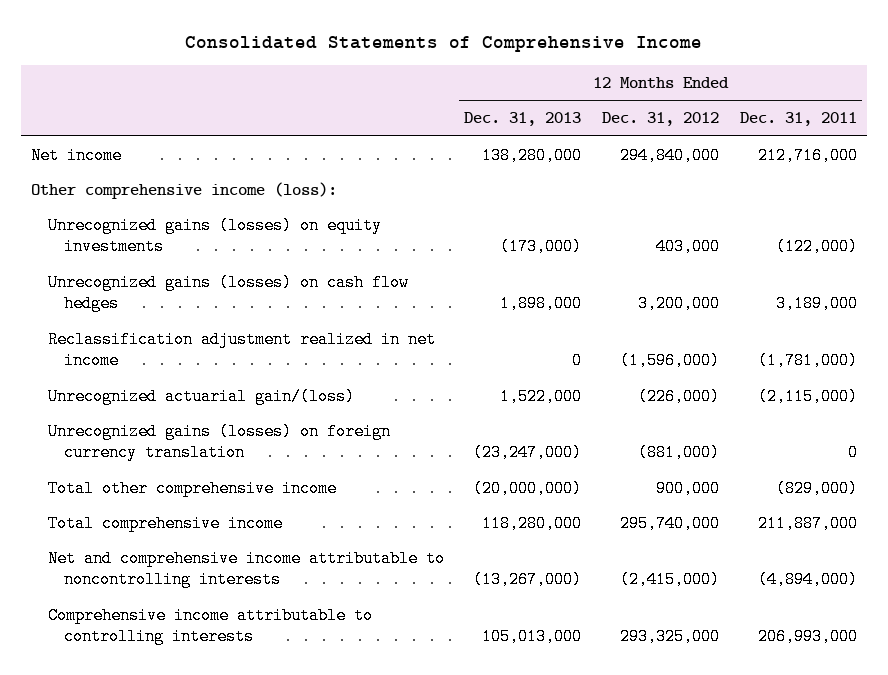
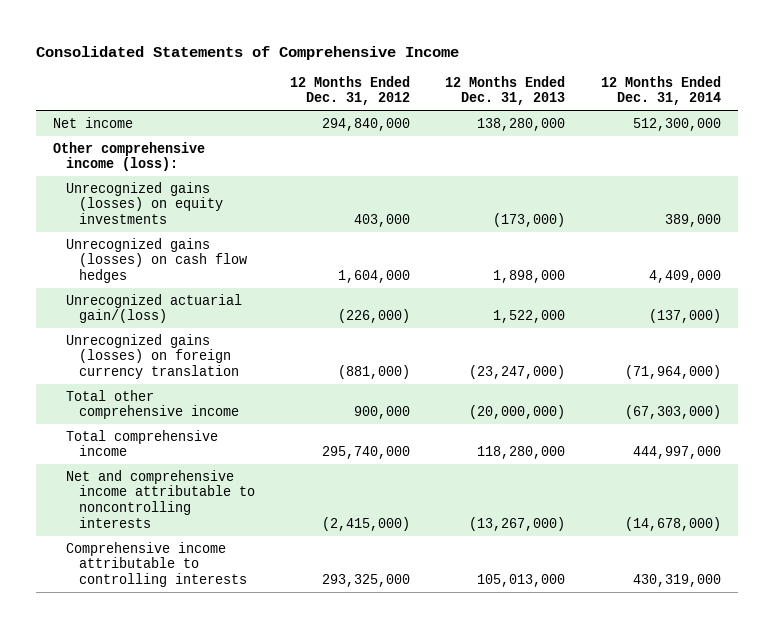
[739,112,857,127] Dec. 31, 2011 -> none
none -> [600,75,721,106] 12 Months Ended Dec. 31, 2014
[47,330,436,370] Reclassification adjustment realized in net income -> none
[638,295,721,313] 3,200,000 -> [338,270,411,284] 1,604,000

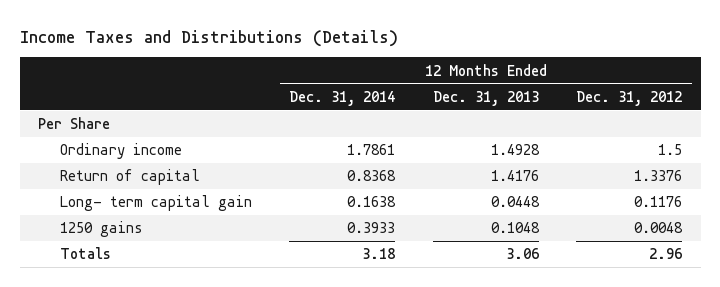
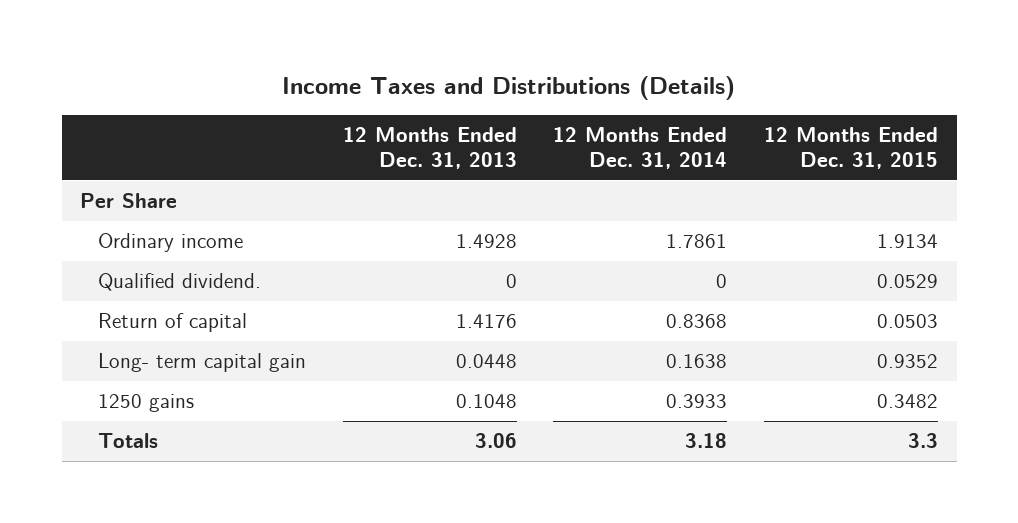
[576,90,683,106] Dec. 31, 2012 -> none
none -> [764,127,939,169] 12 Months Ended Dec. 31, 2015
none -> [97,273,261,292] Qualified dividend.

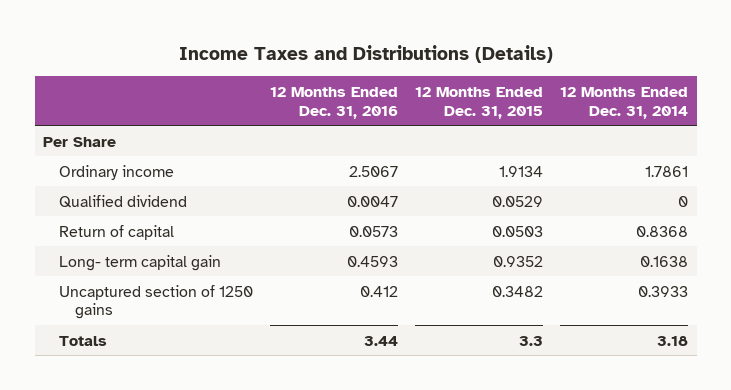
[342,127,517,169] 12 Months Ended Dec. 31, 2013 -> none
none -> [270,86,399,119] 12 Months Ended Dec. 31, 2016
[97,273,261,292] Qualified dividend. -> [59,194,188,208] Qualified dividend
[97,394,194,413] 1250 gains -> [59,284,254,320] Uncaptured section of 1250 gains

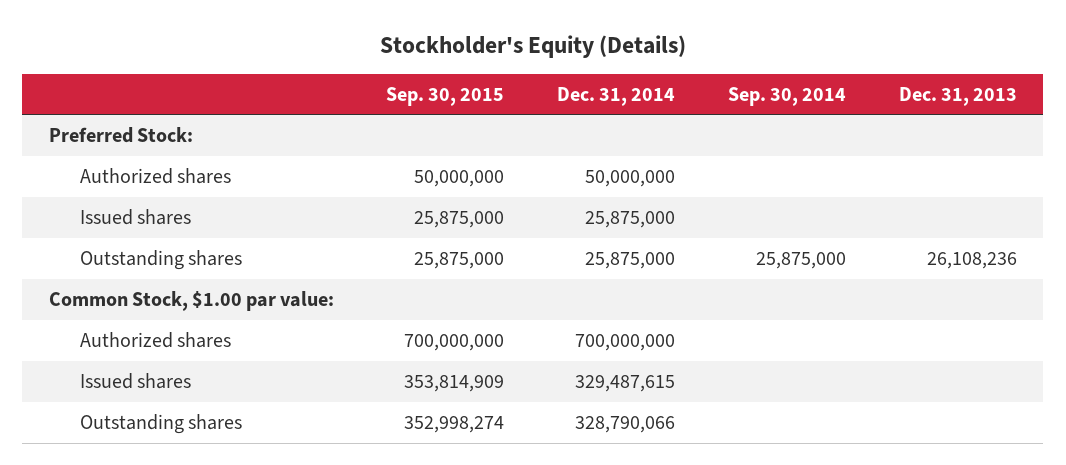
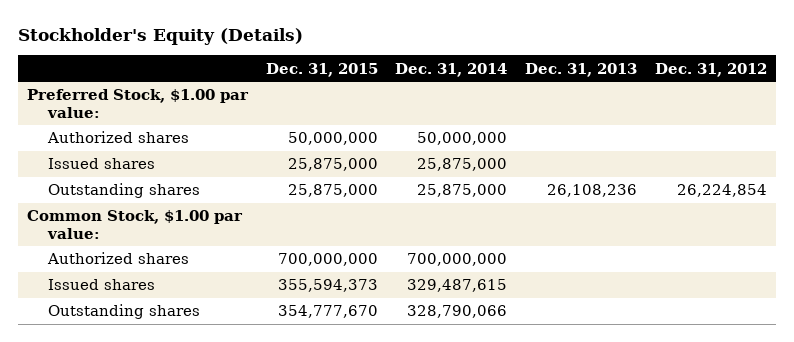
[386,86,505,106] Sep. 30, 2015 -> none
[728,86,847,106] Sep. 30, 2014 -> none
none -> [265,62,378,77] Dec. 31, 2015
none -> [654,62,767,77] Dec. 31, 2012
[48,126,193,143] Preferred Stock: -> [26,89,249,118] Preferred Stock, $1.00 par value:

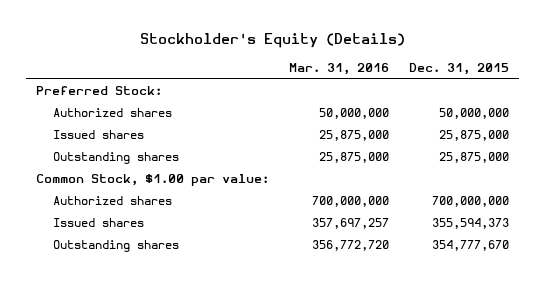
[395,62,508,77] Dec. 31, 2014 -> none
[525,62,638,77] Dec. 31, 2013 -> none
[654,62,767,77] Dec. 31, 2012 -> none
none -> [289,62,390,75] Mar. 31, 2016
[26,89,249,118] Preferred Stock, $1.00 par value: -> [36,85,163,95] Preferred Stock:

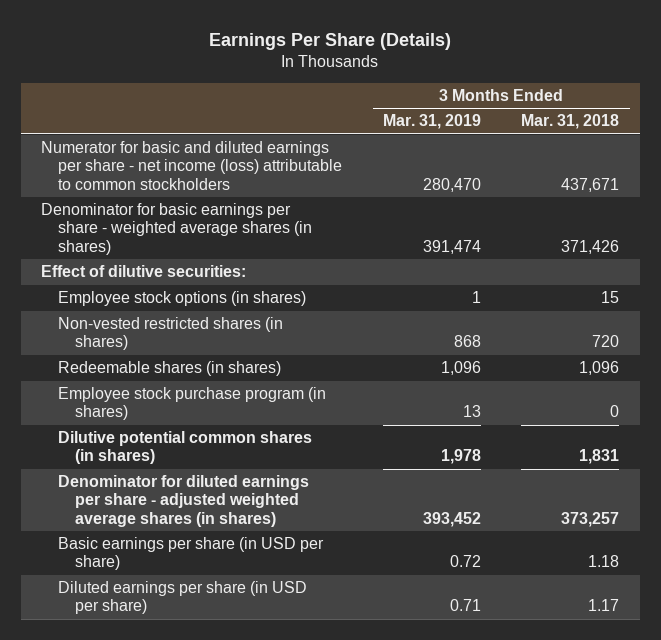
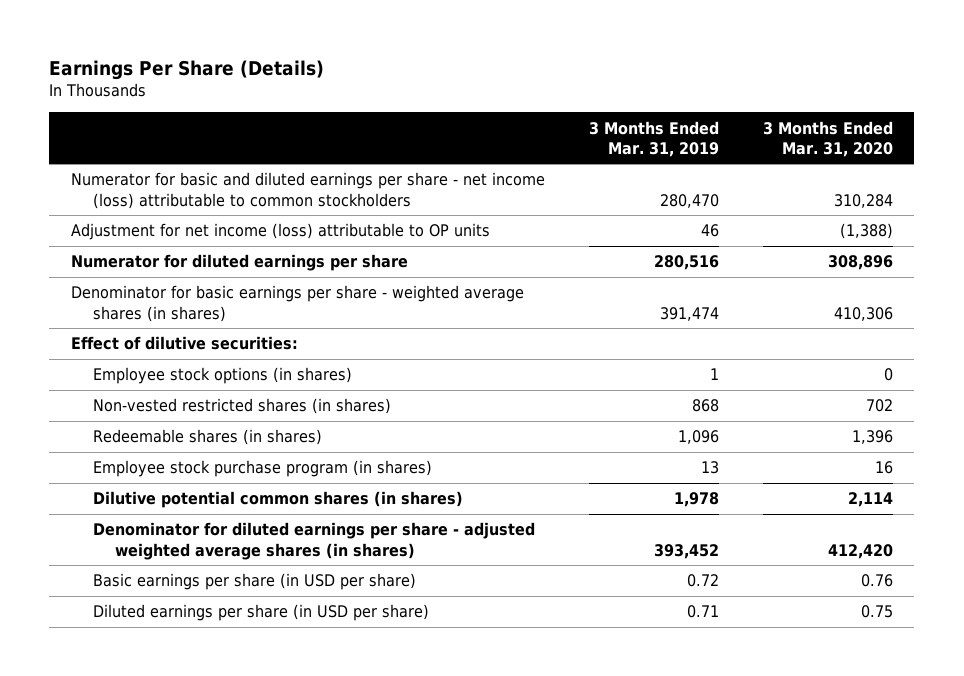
[521,114,620,130] Mar. 31, 2018 -> none
none -> [762,120,893,157] 3 Months Ended Mar. 31, 2020
none -> [71,223,491,241] Adjustment for net income (loss) attributable to OP units
none -> [71,254,409,272] Numerator for diluted earnings per share

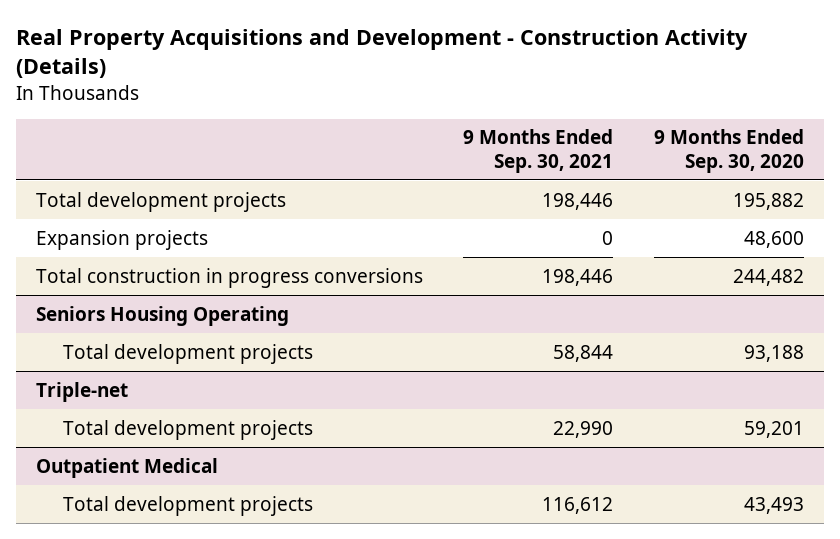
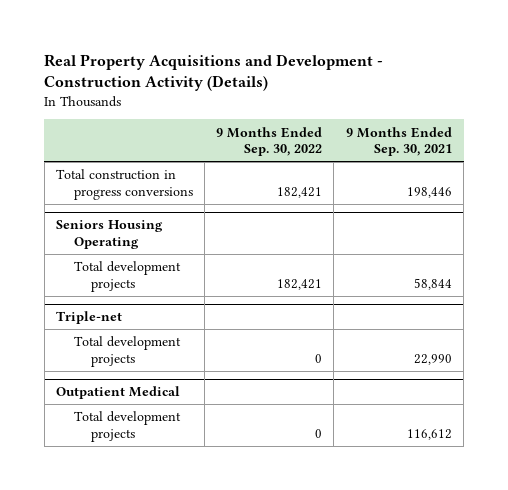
[653,129,804,173] 9 Months Ended Sep. 30, 2020 -> none
none -> [216,126,323,157] 9 Months Ended Sep. 30, 2022
[35,191,286,212] Total development projects -> none
[35,229,208,250] Expansion projects -> none

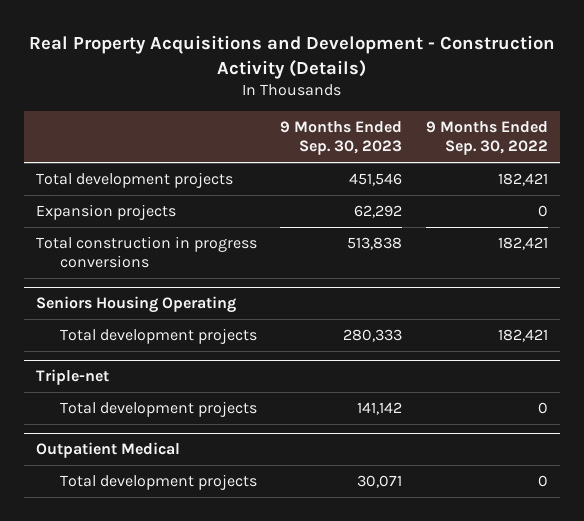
[345,126,452,157] 9 Months Ended Sep. 30, 2021 -> none
none -> [280,120,403,156] 9 Months Ended Sep. 30, 2023
none -> [35,171,233,188] Total development projects
none -> [35,203,176,220] Expansion projects

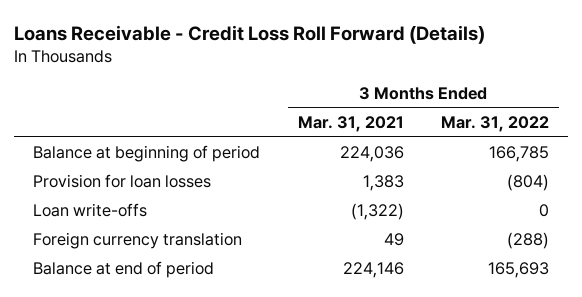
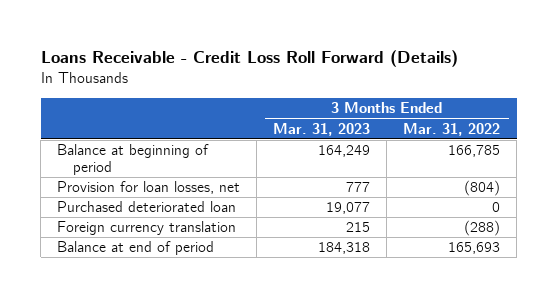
[297,116,404,133] Mar. 31, 2021 -> none
none -> [273,122,371,136] Mar. 31, 2023
[32,203,147,218] Loan write-offs -> none
[32,174,211,189] Provision for loan losses -> [57,181,241,195] Provision for loan losses, net
none -> [57,201,237,213] Purchased deteriorated loan

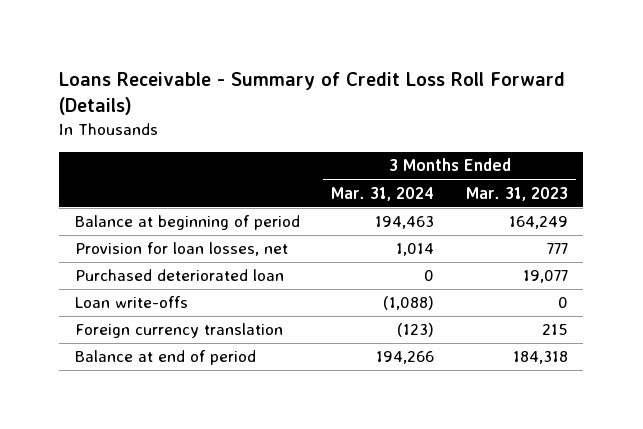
[40,50,458,68] Loans Receivable - Credit Loss Roll Forward (Details) -> [59,71,566,115] Loans Receivable - Summary of Credit Loss Roll Forward (Details)
[403,122,501,136] Mar. 31, 2022 -> none
none -> [331,186,435,201] Mar. 31, 2024
none -> [74,296,188,309] Loan write-offs

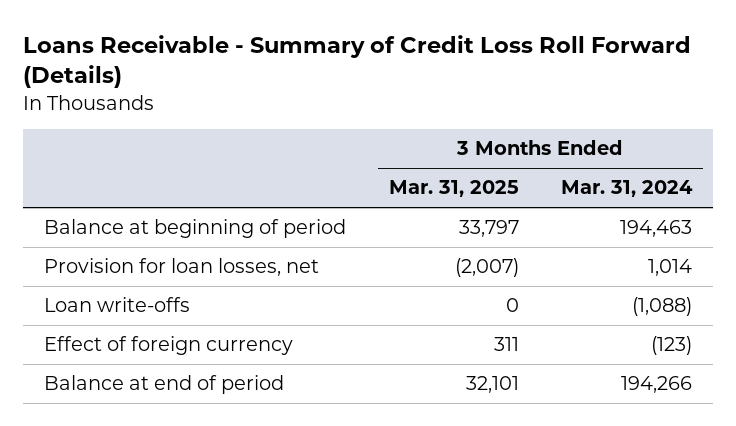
[465,186,568,201] Mar. 31, 2023 -> none
none -> [388,180,519,198] Mar. 31, 2025
[74,269,284,282] Purchased deteriorated loan -> none
[74,323,283,339] Foreign currency translation -> [44,336,294,356] Effect of foreign currency

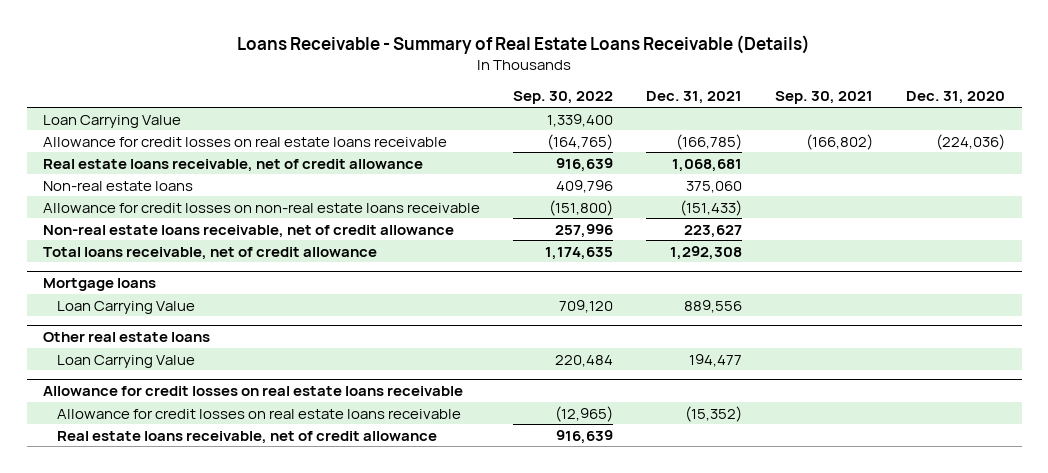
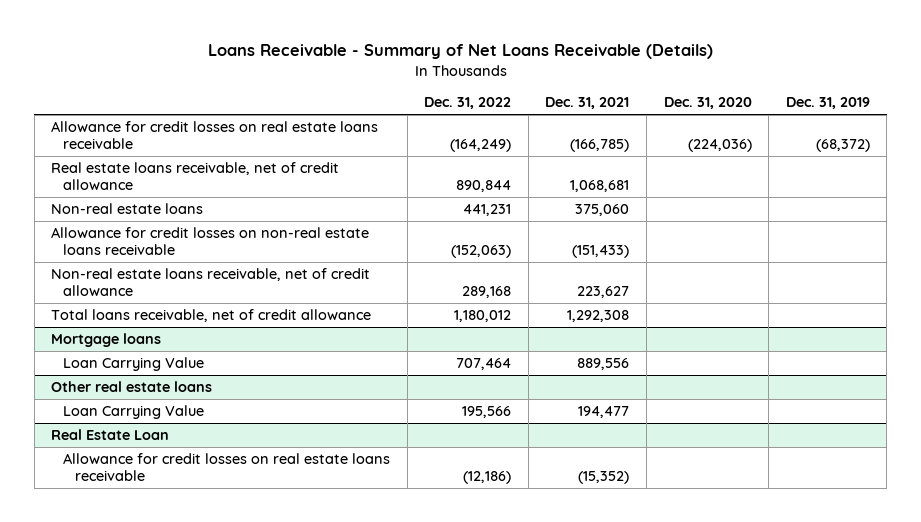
[237,34,811,54] Loans Receivable - Summary of Real Estate Loans Receivable (Details) -> [207,44,713,60] Loans Receivable - Summary of Net Loans Receivable (Details)
[513,91,614,105] Sep. 30, 2022 -> none
[775,91,874,105] Sep. 30, 2021 -> none
none -> [424,97,512,110] Dec. 31, 2022
none -> [785,97,870,110] Dec. 31, 2019
[43,114,182,128] Loan Carrying Value -> none
[43,385,464,396] Allowance for credit losses on real estate loans receivable -> [51,429,170,441] Real Estate Loan
[57,430,438,444] Real estate loans receivable, net of credit allowance -> none

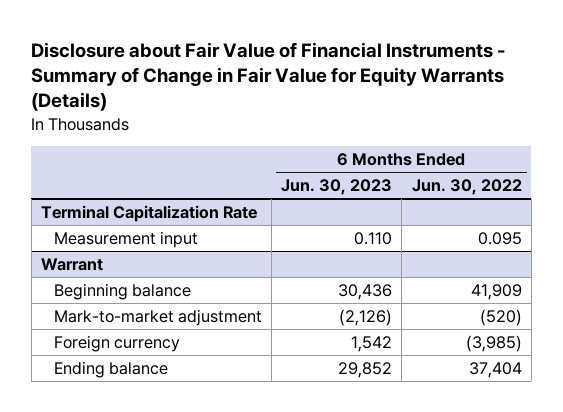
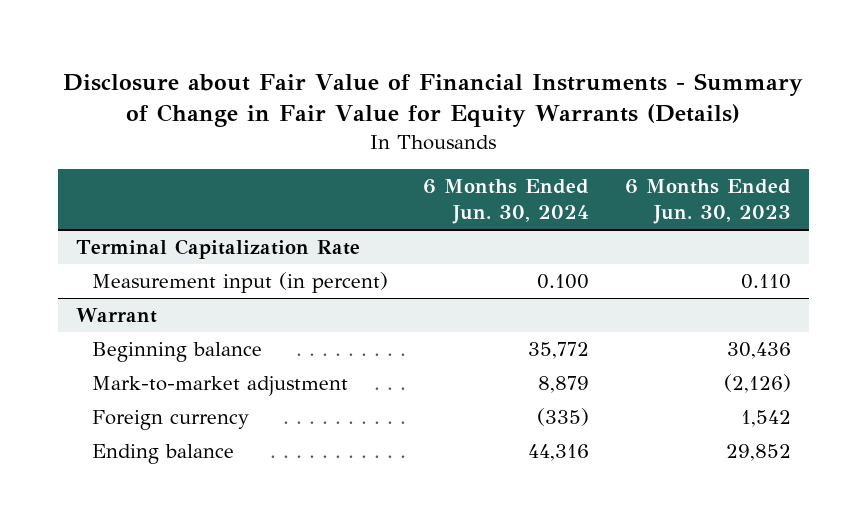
[411,178,522,195] Jun. 30, 2022 -> none
none -> [423,179,590,225] 6 Months Ended Jun. 30, 2024
[53,230,198,248] Measurement input -> [91,272,388,294] Measurement input (in percent)

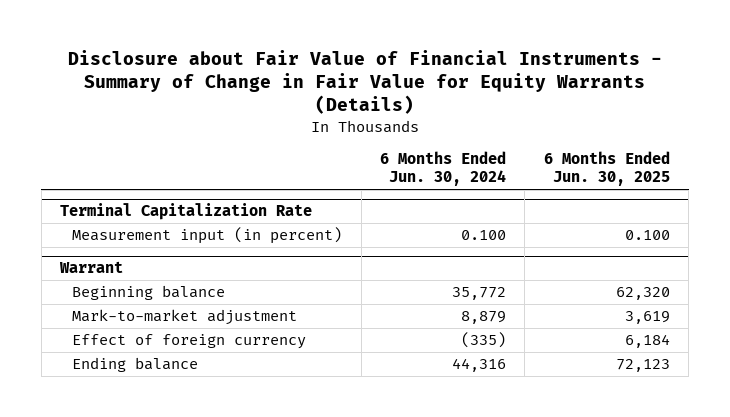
[624,179,791,225] 6 Months Ended Jun. 30, 2023 -> none
none -> [543,150,670,187] 6 Months Ended Jun. 30, 2025
[91,410,249,431] Foreign currency -> [72,334,307,350] Effect of foreign currency

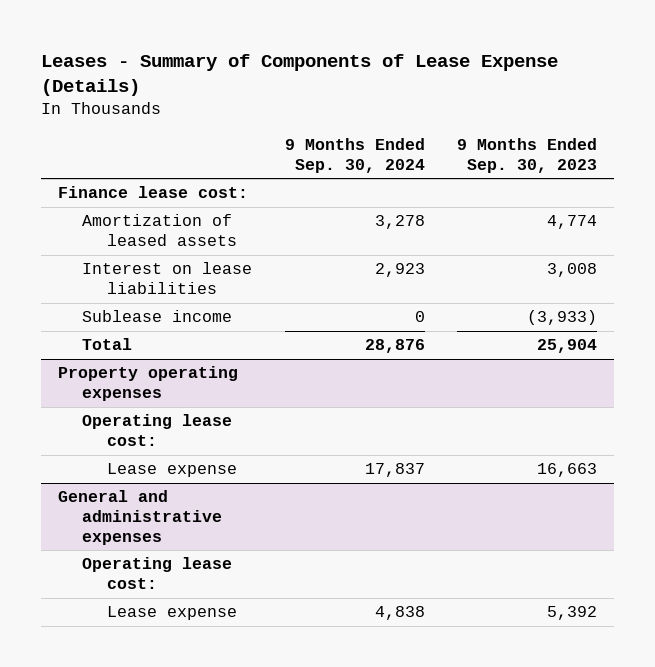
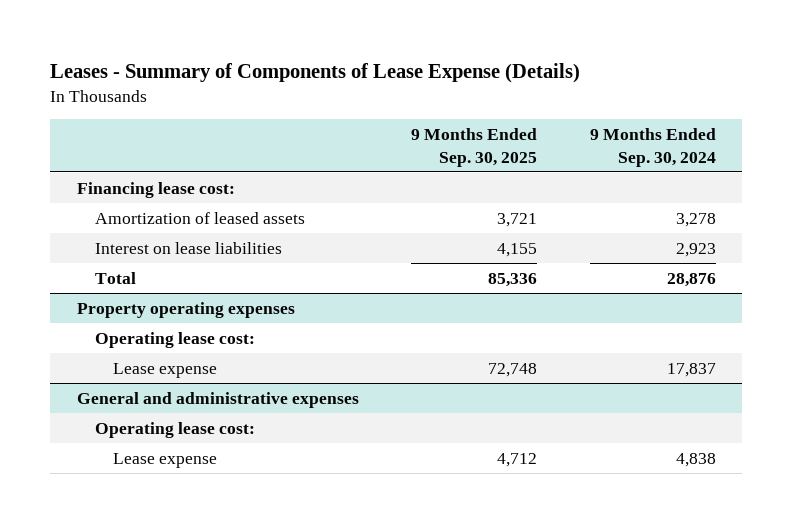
[457,138,598,173] 9 Months Ended Sep. 30, 2023 -> none
none -> [411,127,538,167] 9 Months Ended Sep. 30, 2025
[57,186,248,199] Finance lease cost: -> [76,181,235,198] Financing lease cost:
[82,310,233,323] Sublease income -> none

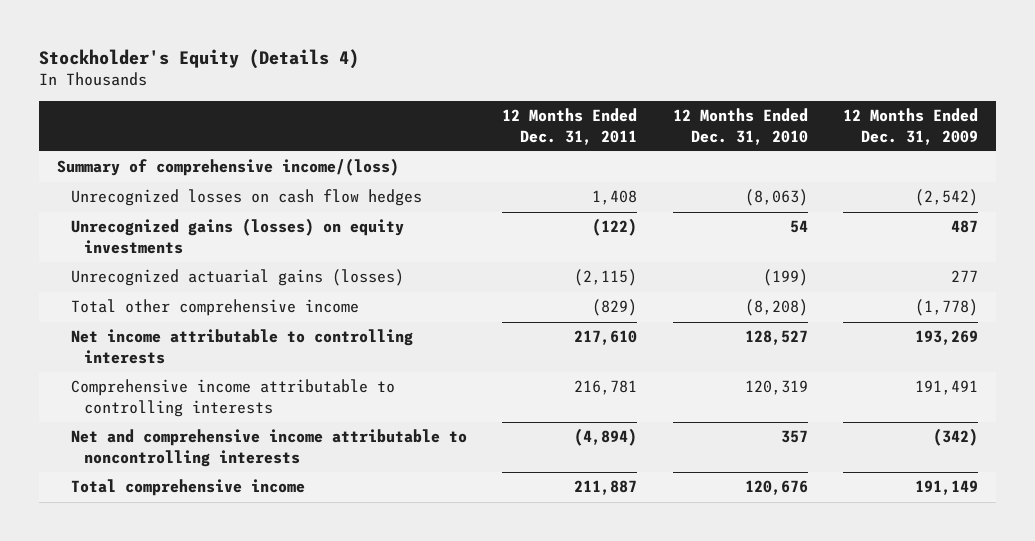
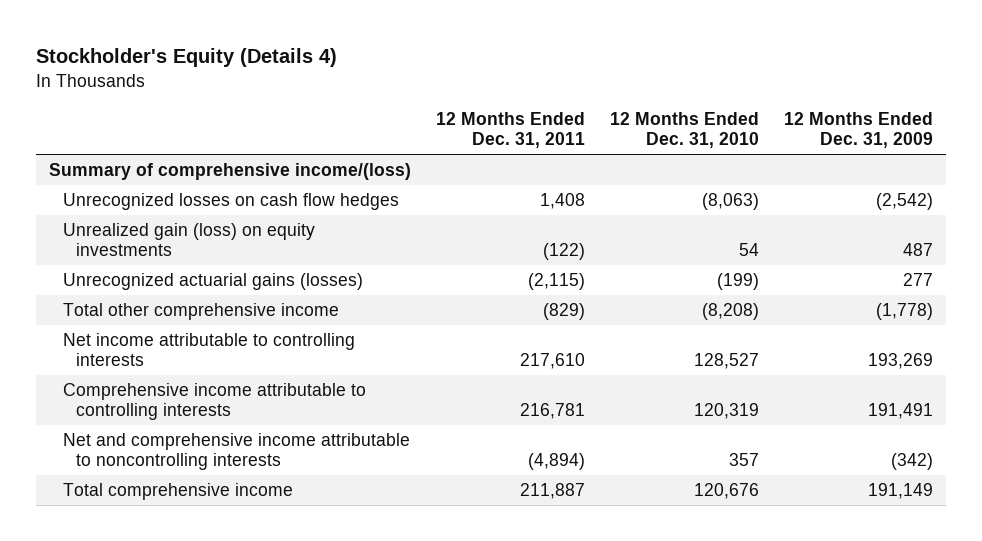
[70,218,404,254] Unrecognized gains (losses) on equity investments -> [62,222,315,257] Unrealized gain (loss) on equity investments

